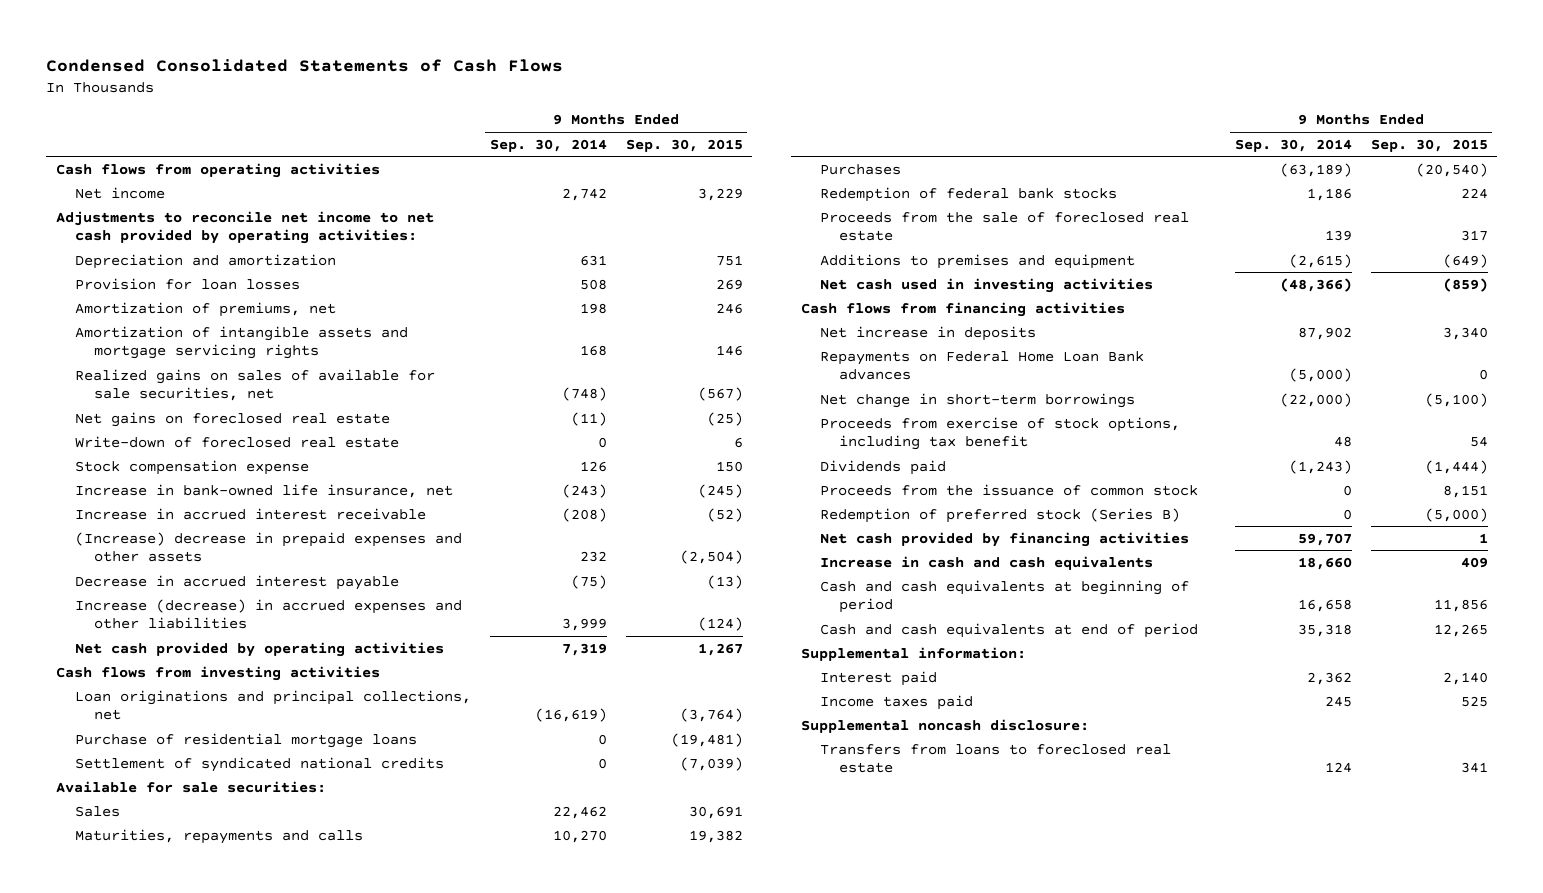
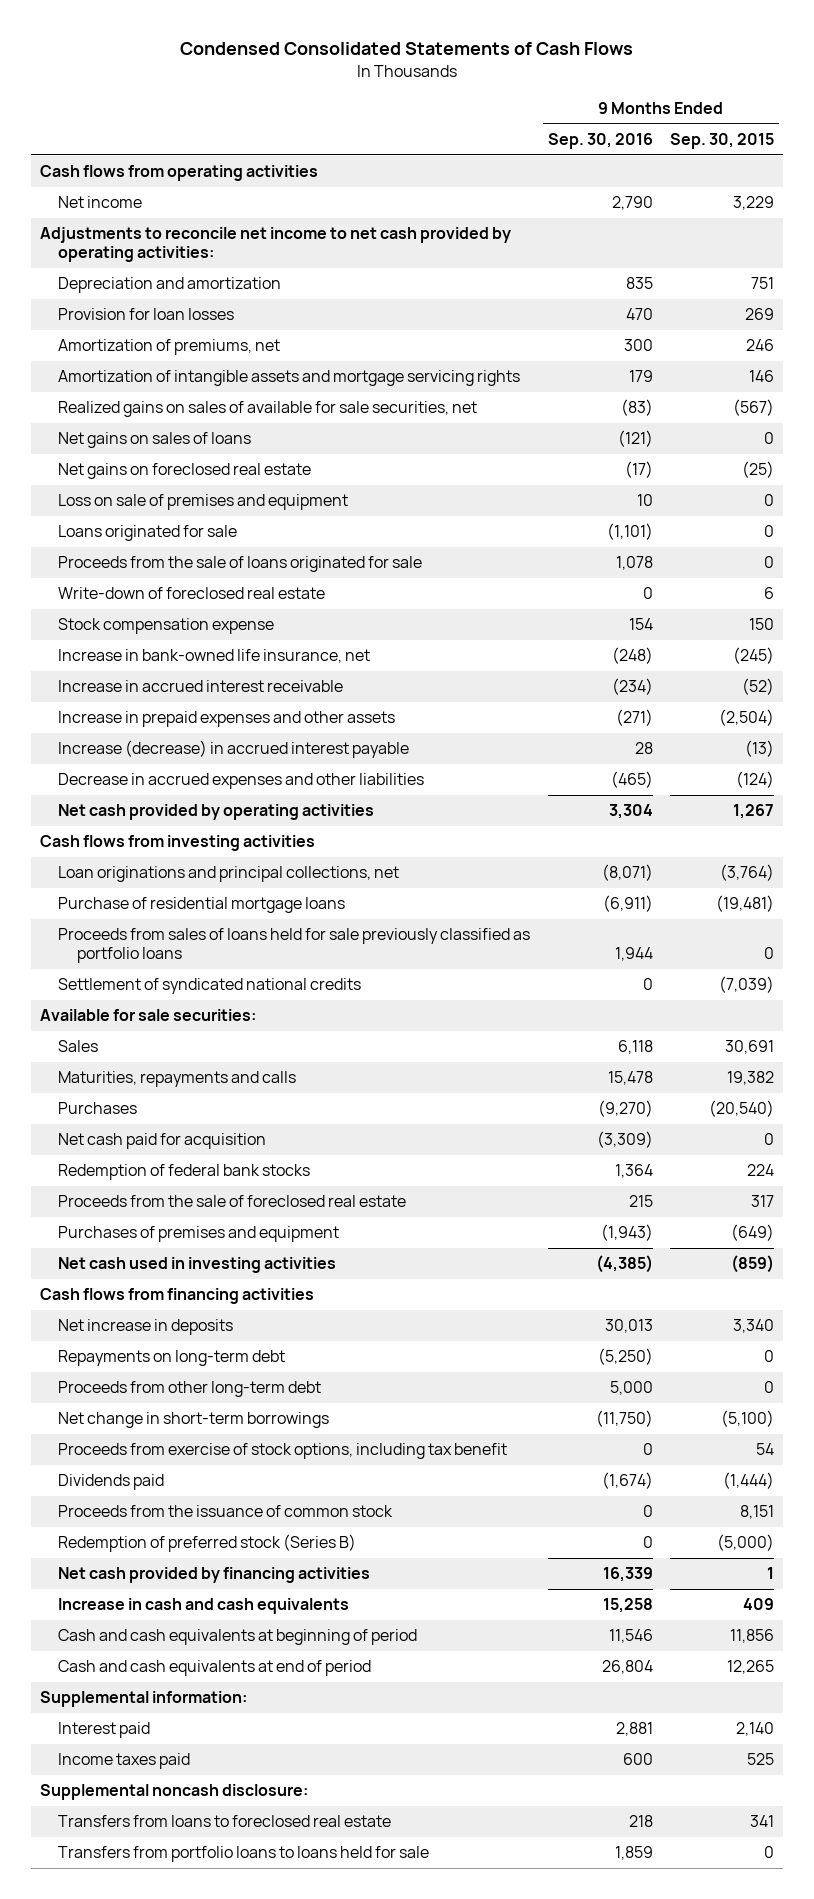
[489,138,607,152] Sep. 30, 2014 -> none
none -> [547,132,653,149] Sep. 30, 2016
none -> [58,432,252,449] Net gains on sales of loans
none -> [58,494,349,511] Loss on sale of premises and equipment
none -> [58,525,238,542] Loans originated for sale
none -> [58,556,423,573] Proceeds from the sale of loans originated for sale
[74,531,462,562] (Increase) decrease in prepaid expenses and other assets -> [58,711,396,728] Increase in prepaid expenses and other assets
[74,574,399,590] Decrease in accrued interest payable -> [58,740,410,759] Increase (decrease) in accrued interest payable
[74,598,462,629] Increase (decrease) in accrued expenses and other liabilities -> [58,773,425,790] Decrease in accrued expenses and other liabilities
none -> [58,928,531,963] Proceeds from sales of loans held for sale previously classified as portfolio loans
none -> [58,1133,267,1150] Net cash paid for acquisition
[819,253,1135,269] Additions to premises and equipment -> [58,1226,340,1243] Purchases of premises and equipment
[819,350,1144,380] Repayments on Federal Home Loan Bank advances -> none
none -> [58,1350,286,1367] Repayments on long-term debt
none -> [58,1381,322,1398] Proceeds from other long-term debt
none -> [58,1846,430,1863] Transfers from portfolio loans to loans held for sale

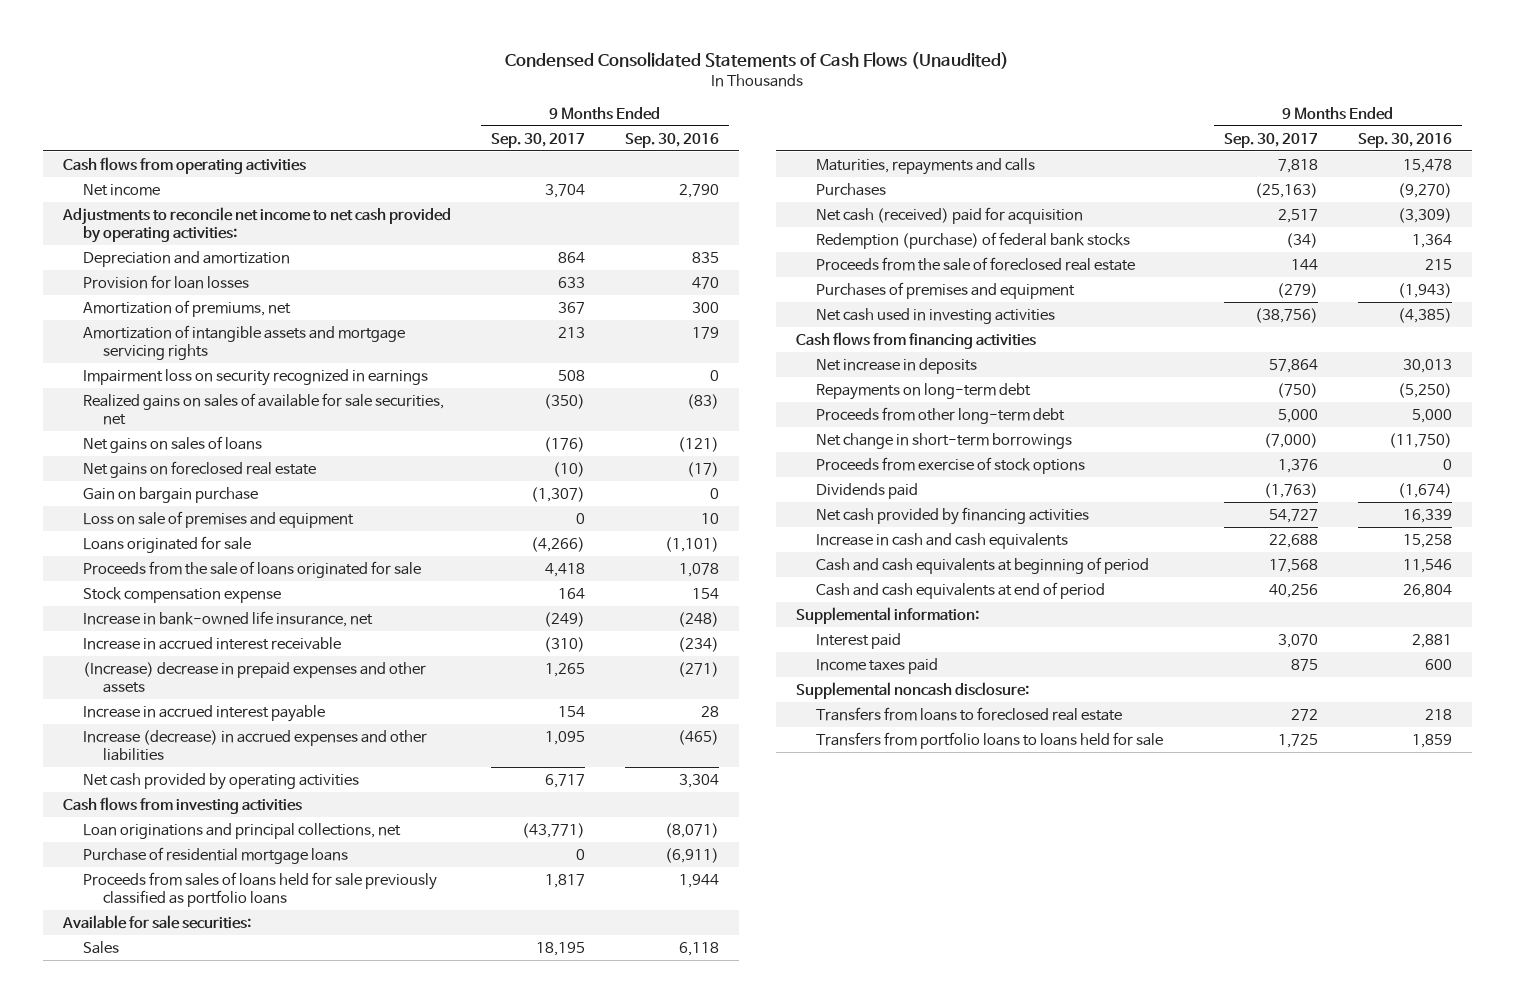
[179,42,633,56] Condensed Consolidated Statements of Cash Flows -> [505,51,1010,69] Condensed Consolidated Statements of Cash Flows (Unaudited)
[670,132,775,149] Sep. 30, 2015 -> none
none -> [490,132,585,148] Sep. 30, 2017
none -> [82,368,428,386] Impairment loss on security recognized in earnings
none -> [82,486,258,503] Gain on bargain purchase
[58,587,326,600] Write-down of foreclosed real estate -> none
[58,711,396,728] Increase in prepaid expenses and other assets -> [82,661,426,693] (Increase) decrease in prepaid expenses and other assets
[58,740,410,759] Increase (decrease) in accrued interest payable -> [82,704,325,722] Increase in accrued interest payable
[58,773,425,790] Decrease in accrued expenses and other liabilities -> [82,729,427,761] Increase (decrease) in accrued expenses and other liabilities
[58,978,362,995] Settlement of syndicated national credits -> none
[58,1133,267,1150] Net cash paid for acquisition -> [815,206,1083,224] Net cash (received) paid for acquisition
[58,1164,311,1181] Redemption of federal bank stocks -> [815,231,1130,249] Redemption (purchase) of federal bank stocks
[58,1443,508,1460] Proceeds from exercise of stock options, including tax benefit -> [815,456,1085,474] Proceeds from exercise of stock options
[58,1505,394,1518] Proceeds from the issuance of common stock -> none
[58,1534,357,1553] Redemption of preferred stock (Series B) -> none

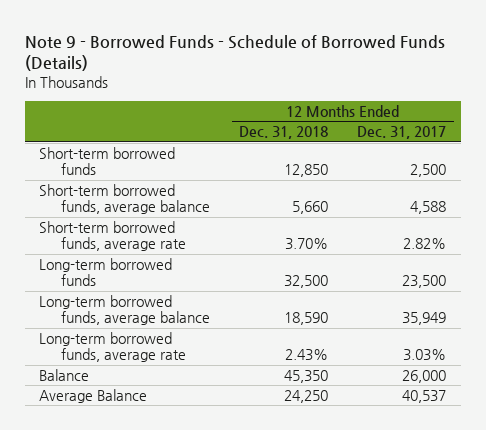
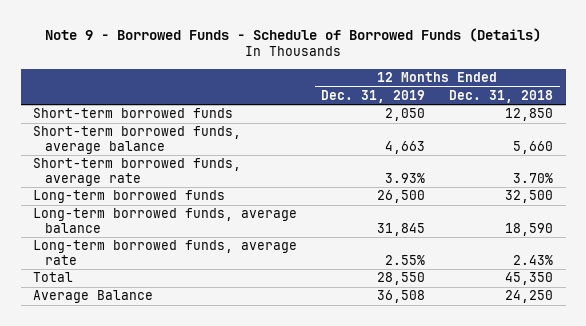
[357,126,447,140] Dec. 31, 2017 -> none
none -> [321,90,426,104] Dec. 31, 2019
[39,369,90,382] Balance -> [32,272,73,283] Total

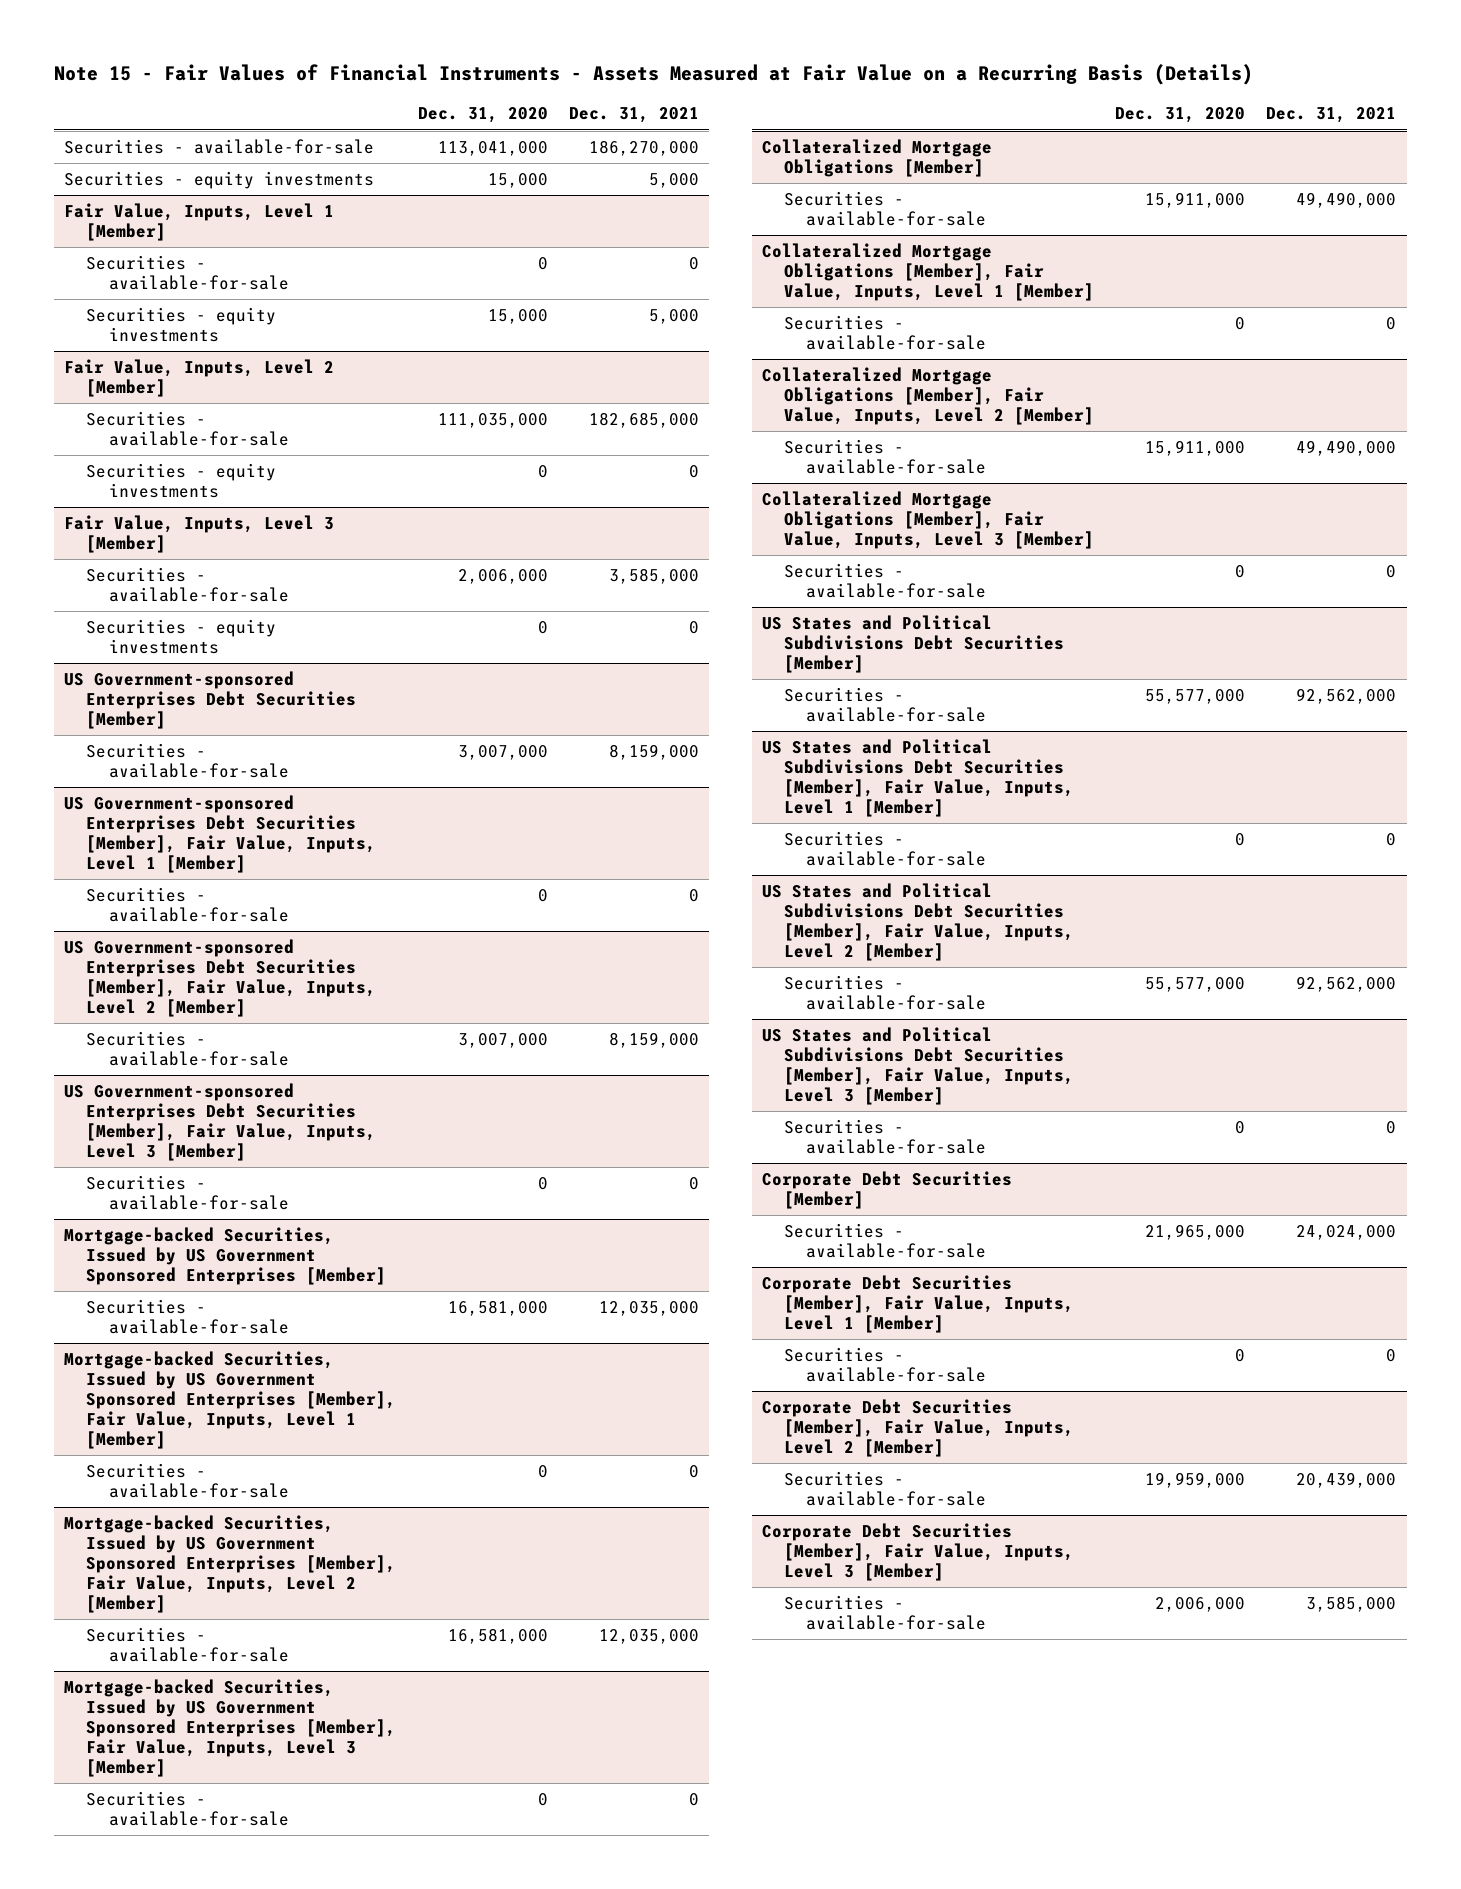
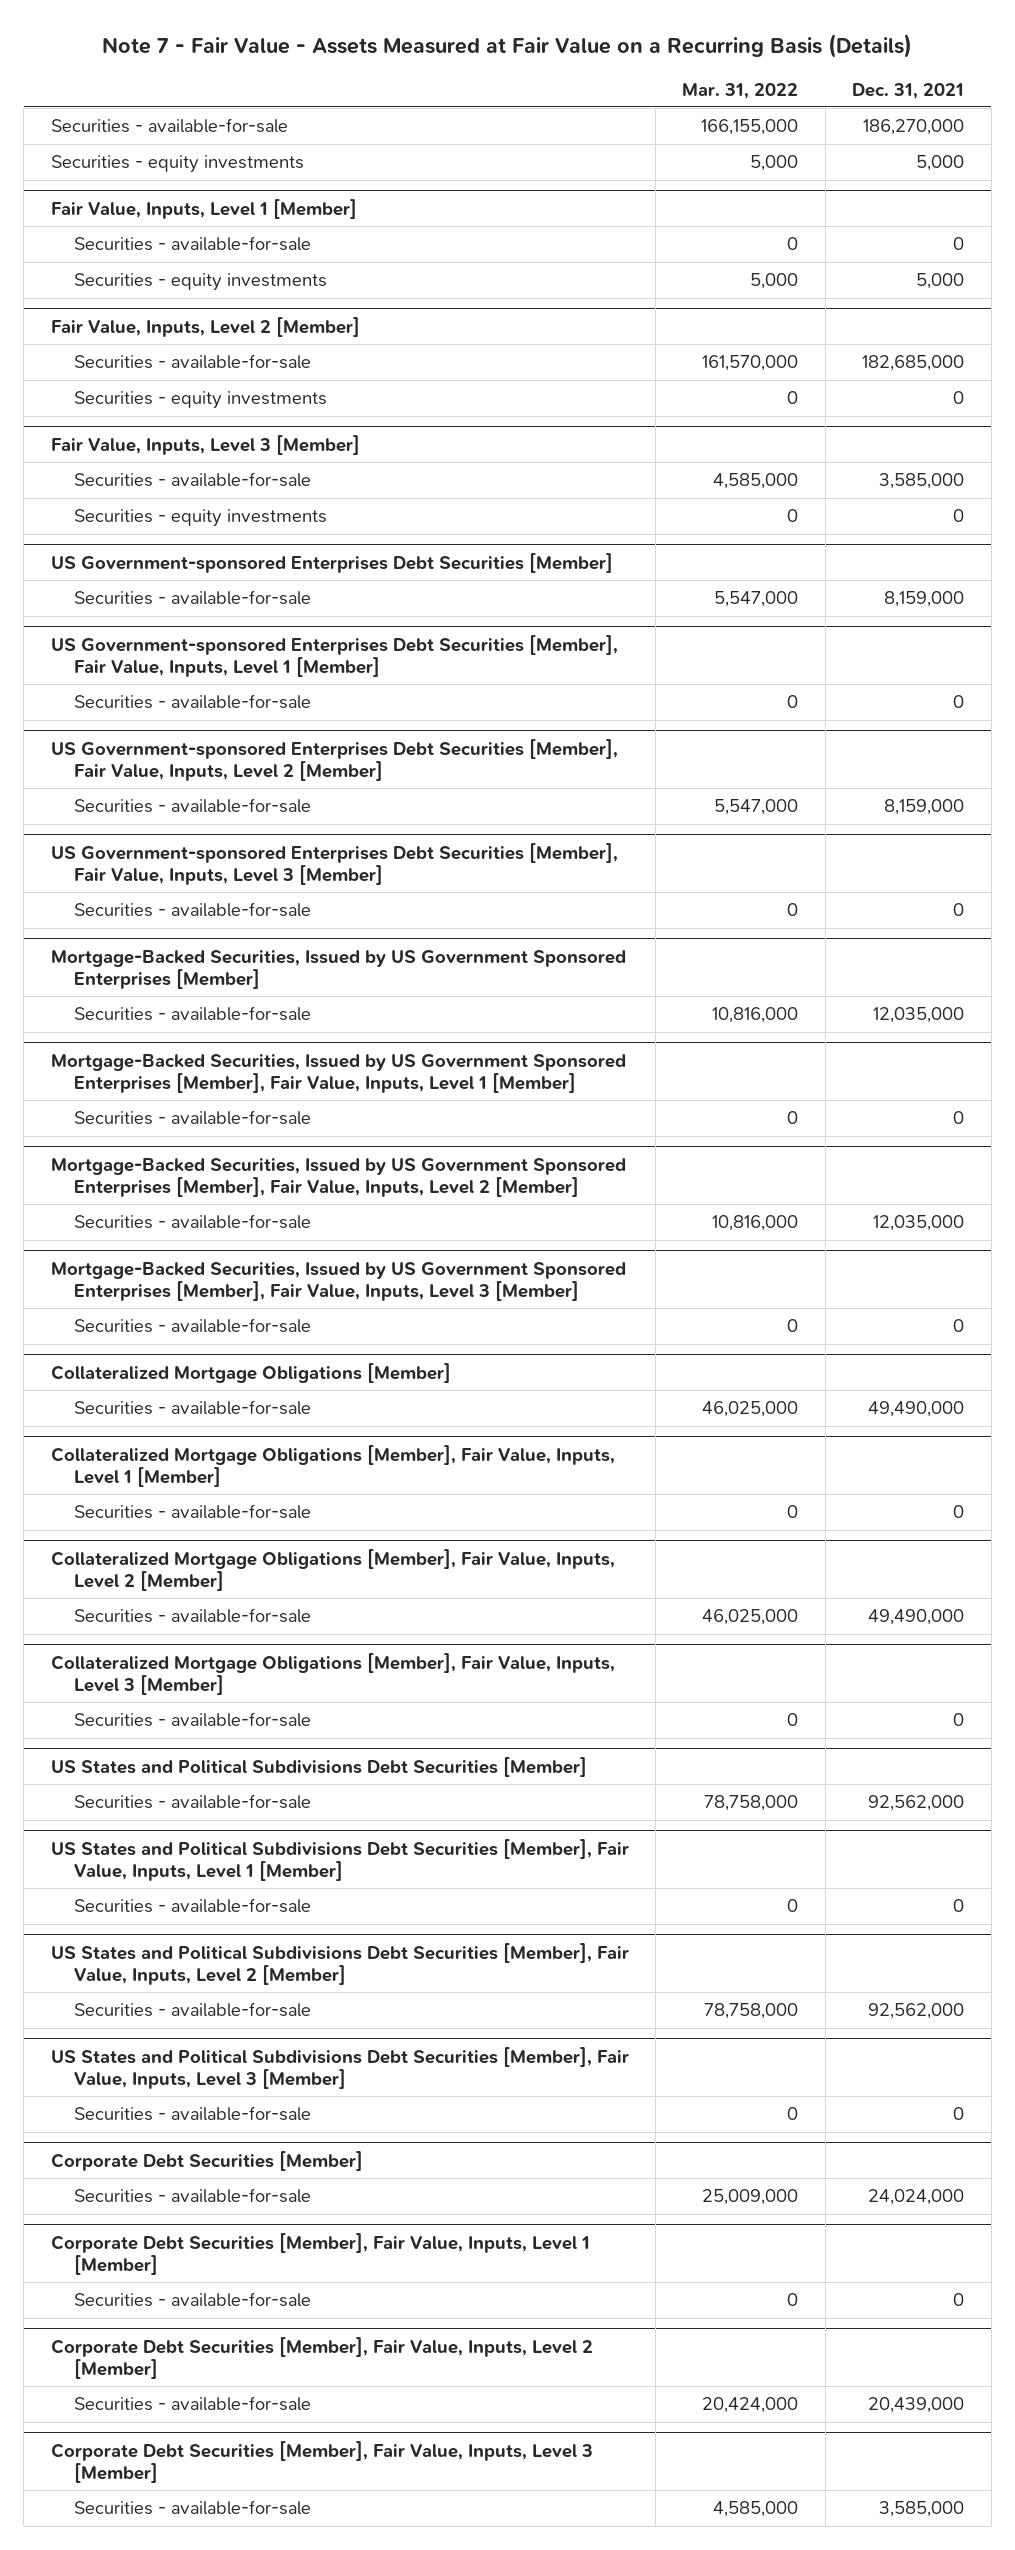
[53,64,1253,86] Note 15 - Fair Values of Financial Instruments - Assets Measured at Fair Value on a Recurring Basis (Details) -> [102,33,913,58] Note 7 - Fair Value - Assets Measured at Fair Value on a Recurring Basis (Details)
[417,107,548,124] Dec. 31, 2020 -> none
none -> [682,82,799,99] Mar. 31, 2022
[64,1227,387,1285] Mortgage-backed Securities, Issued by US Government Sponsored Enterprises [Member] -> [50,949,626,989] Mortgage-Backed Securities, Issued by US Government Sponsored Enterprises [Member]
[64,1351,397,1449] Mortgage-backed Securities, Issued by US Government Sponsored Enterprises [Member], Fair Value, Inputs, Level 1 [Member] -> [50,1053,626,1093] Mortgage-Backed Securities, Issued by US Government Sponsored Enterprises [Member], Fair Value, Inputs, Level 1 [Member]
[64,1515,397,1613] Mortgage-backed Securities, Issued by US Government Sponsored Enterprises [Member], Fair Value, Inputs, Level 2 [Member] -> [50,1157,626,1197] Mortgage-Backed Securities, Issued by US Government Sponsored Enterprises [Member], Fair Value, Inputs, Level 2 [Member]
[64,1679,397,1777] Mortgage-backed Securities, Issued by US Government Sponsored Enterprises [Member], Fair Value, Inputs, Level 3 [Member] -> [50,1261,626,1301] Mortgage-Backed Securities, Issued by US Government Sponsored Enterprises [Member], Fair Value, Inputs, Level 3 [Member]

